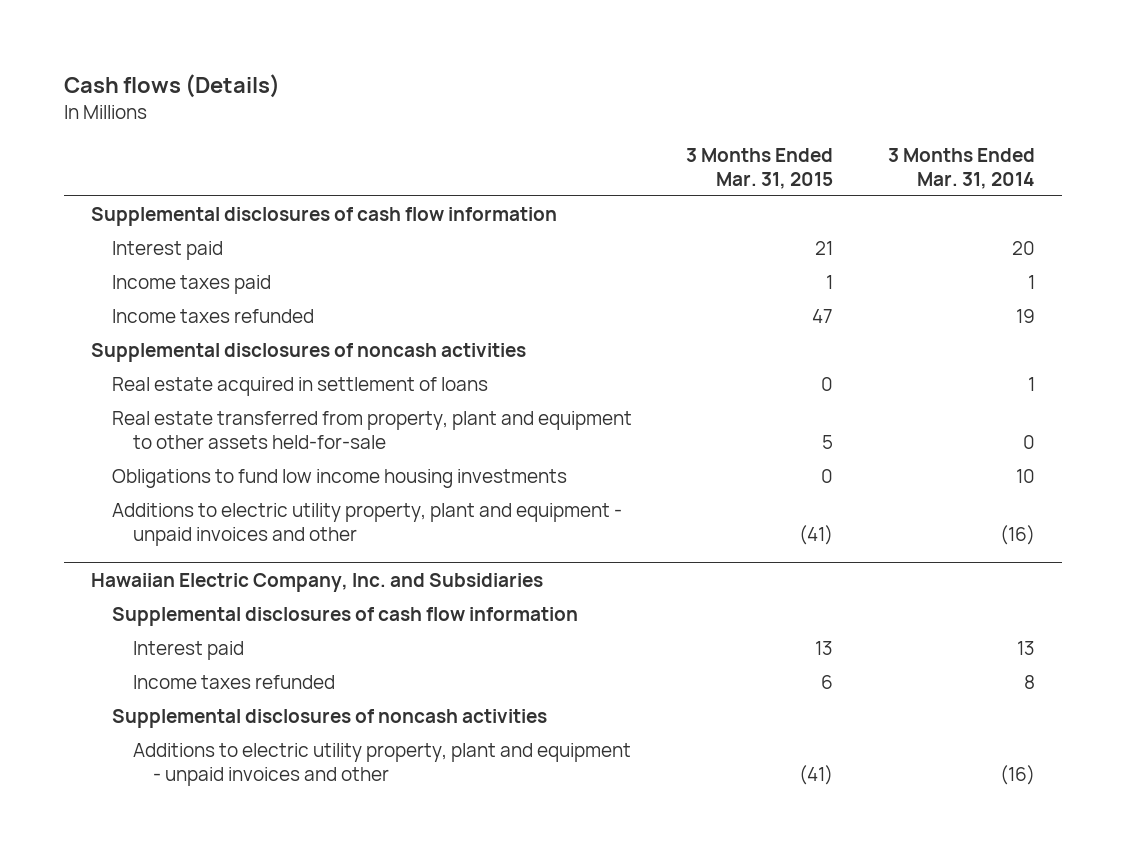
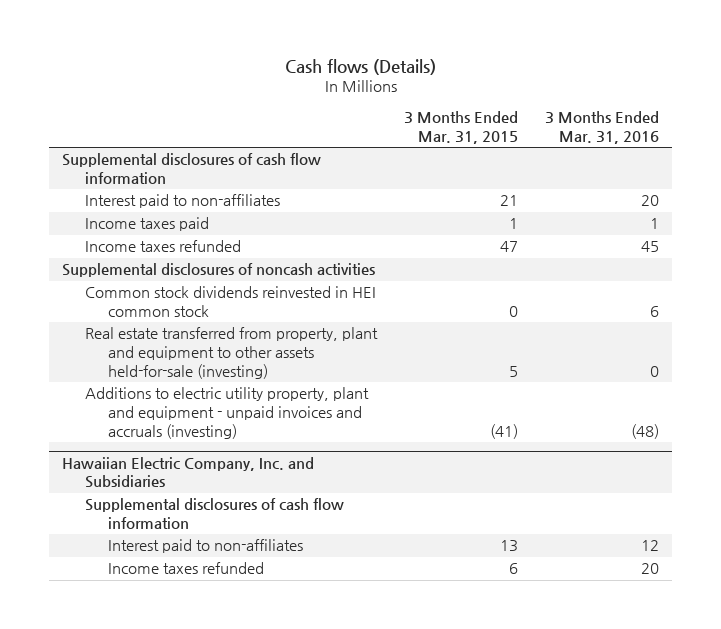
[888,148,1036,189] 3 Months Ended Mar. 31, 2014 -> none
none -> [544,111,659,145] 3 Months Ended Mar. 31, 2016
[111,240,223,260] Interest paid -> [85,194,281,209] Interest paid to non-affiliates
[111,376,488,396] Real estate acquired in settlement of loans -> none
[111,468,567,488] Obligations to fund low income housing investments -> none
none -> [85,286,377,318] Common stock dividends reinvested in HEI common stock
[111,410,632,449] Real estate transferred from property, plant and equipment to other assets held-for-sale -> [85,327,379,379] Real estate transferred from property, plant and equipment to other assets held-for-sale (investing)
[111,502,622,546] Additions to electric utility property, plant and equipment - unpaid invoices and other -> [85,387,370,439] Additions to electric utility property, plant and equipment - unpaid invoices and accruals (investing)
[132,640,244,660] Interest paid -> [107,539,303,554] Interest paid to non-affiliates
[111,708,547,728] Supplemental disclosures of noncash activities -> none
[132,742,631,786] Additions to electric utility property, plant and equipment - unpaid invoices and other -> none

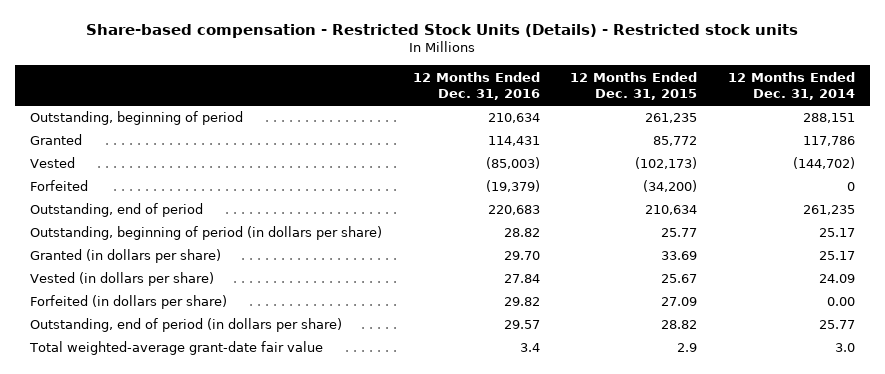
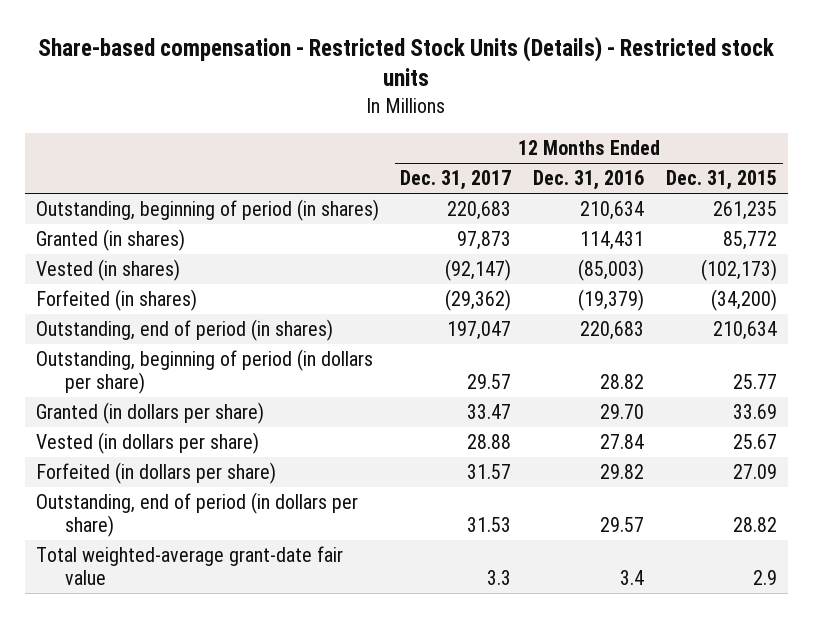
[727,71,855,101] 12 Months Ended Dec. 31, 2014 -> none
none -> [400,170,512,191] Dec. 31, 2017
[30,111,244,126] Outstanding, beginning of period -> [35,199,379,222] Outstanding, beginning of period (in shares)
[30,134,83,146] Granted -> [35,229,185,252] Granted (in shares)
[30,157,76,169] Vested -> [35,259,180,282] Vested (in shares)
[30,180,89,192] Forfeited -> [35,289,197,312] Forfeited (in shares)
[30,203,204,218] Outstanding, end of period -> [35,319,333,342] Outstanding, end of period (in shares)

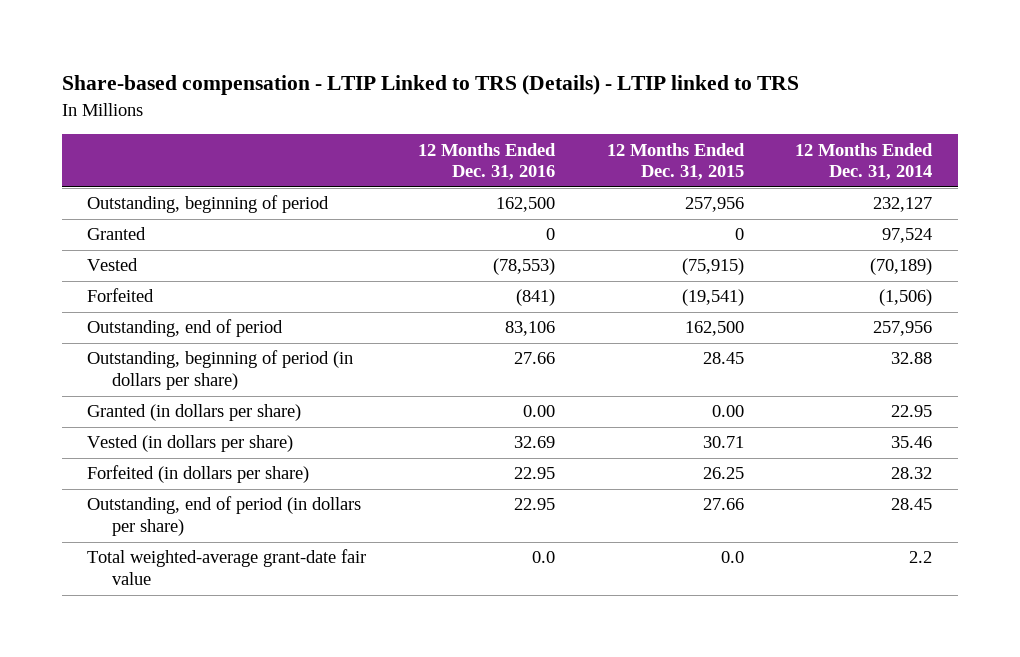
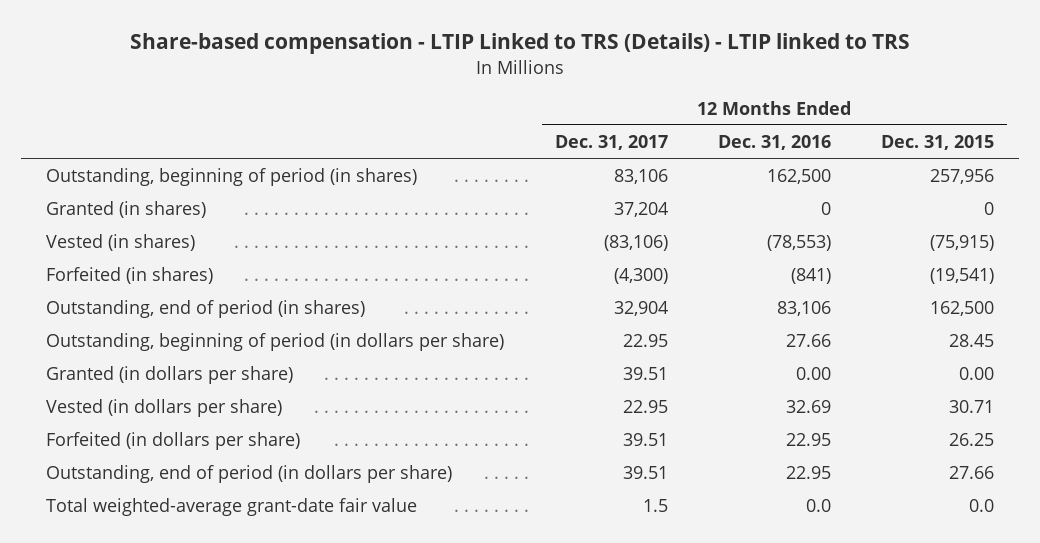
[795,142,934,181] 12 Months Ended Dec. 31, 2014 -> none
none -> [554,134,668,150] Dec. 31, 2017
[87,195,330,214] Outstanding, beginning of period -> [46,168,418,187] Outstanding, beginning of period (in shares)
[87,227,147,241] Granted -> [46,201,207,219] Granted (in shares)
[87,258,139,272] Vested -> [46,234,196,252] Vested (in shares)
[87,288,155,303] Forfeited -> [46,267,214,285] Forfeited (in shares)
[87,319,284,338] Outstanding, end of period -> [46,300,366,319] Outstanding, end of period (in shares)

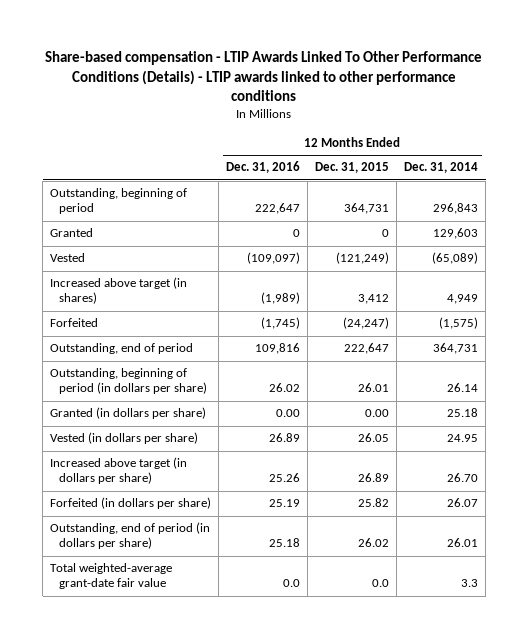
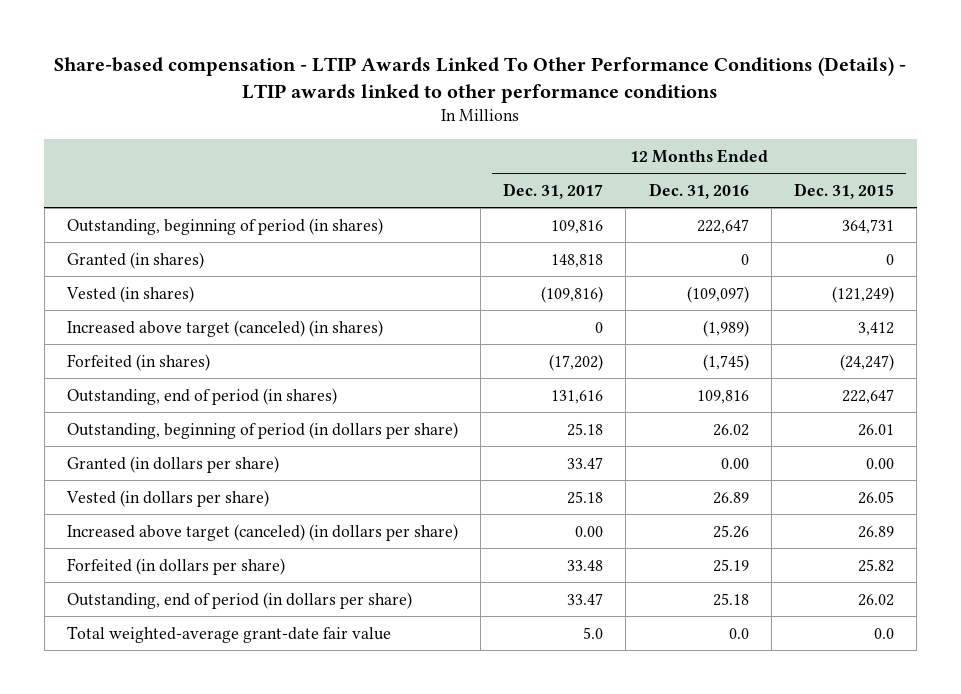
[404,162,479,174] Dec. 31, 2014 -> none
none -> [503,182,604,199] Dec. 31, 2017
[50,188,188,215] Outstanding, beginning of period -> [66,217,383,235] Outstanding, beginning of period (in shares)
[50,228,94,238] Granted -> [66,251,204,269] Granted (in shares)
[50,253,86,263] Vested -> [65,285,194,303] Vested (in shares)
[50,277,188,305] Increased above target (in shares) -> [66,319,383,337] Increased above target (canceled) (in shares)
[50,318,99,328] Forfeited -> [66,353,210,371] Forfeited (in shares)
[50,343,194,355] Outstanding, end of period -> [66,387,337,405] Outstanding, end of period (in shares)
[50,457,188,485] Increased above target (in dollars per share) -> [66,523,458,541] Increased above target (canceled) (in dollars per share)

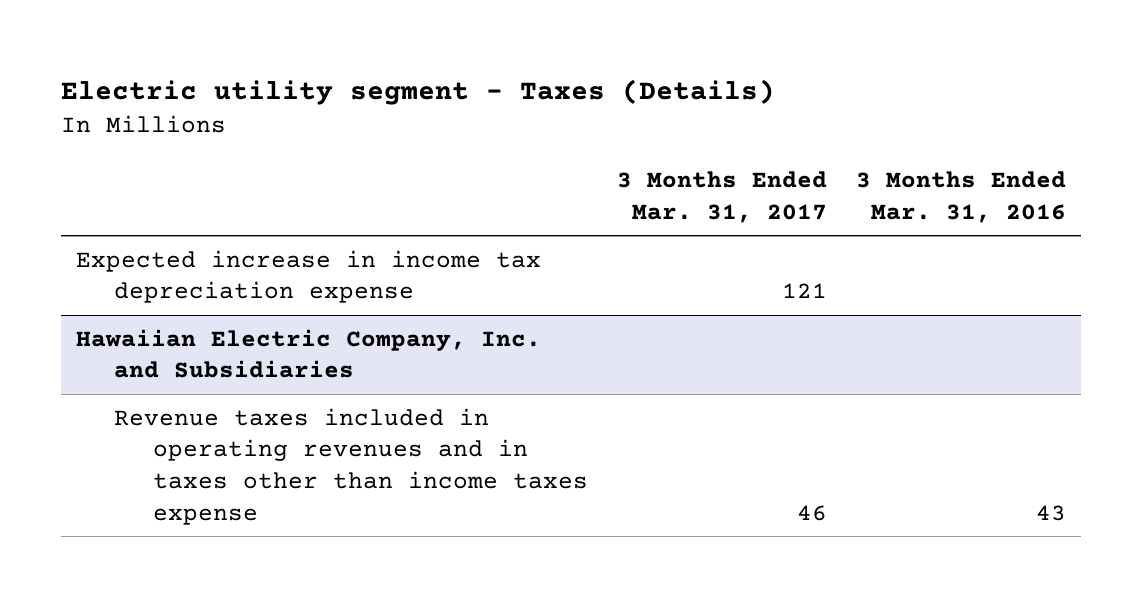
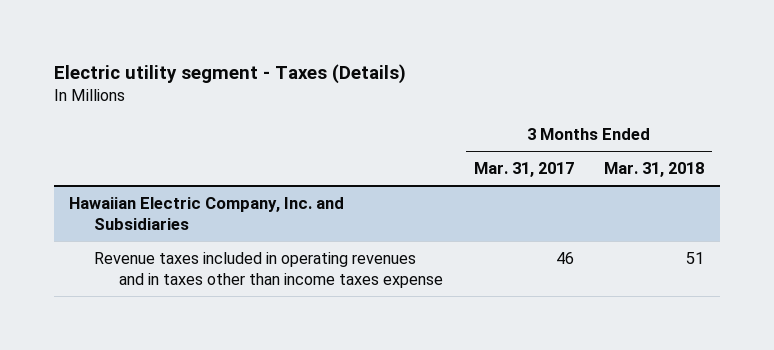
[856,171,1067,223] 3 Months Ended Mar. 31, 2016 -> none
none -> [604,162,705,178] Mar. 31, 2018
[75,249,541,304] Expected increase in income tax depreciation expense -> none

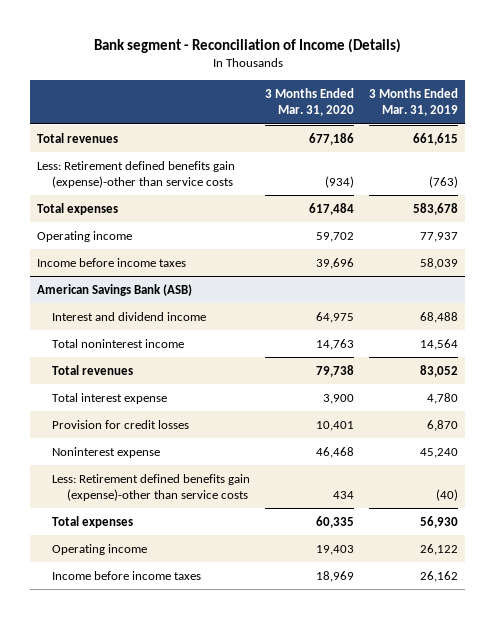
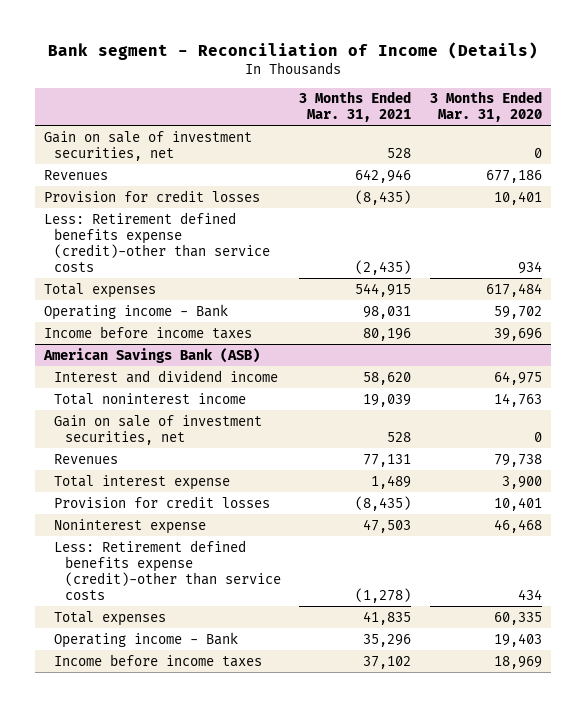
[368,87,458,117] 3 Months Ended Mar. 31, 2019 -> none
none -> [299,91,412,123] 3 Months Ended Mar. 31, 2021
none -> [43,130,252,161] Gain on sale of investment securities, net
[37,132,119,143] Total revenues -> [43,169,108,180] Revenues
none -> [43,189,260,202] Provision for credit losses
[37,160,236,189] Less: Retirement defined benefits gain (expense)-other than service costs -> [43,211,271,273] Less: Retirement defined benefits expense (credit)-other than service costs
[324,176,354,189] (934) -> [517,261,542,275] 934
[37,230,133,242] Operating income -> [43,303,228,320] Operating income - Bank
none -> [54,414,263,445] Gain on sale of investment securities, net
[52,364,134,375] Total revenues -> [54,453,119,464] Revenues
[52,473,251,502] Less: Retirement defined benefits gain (expense)-other than service costs -> [54,539,281,601] Less: Retirement defined benefits expense (credit)-other than service costs
[52,543,148,555] Operating income -> [54,631,239,648] Operating income - Bank

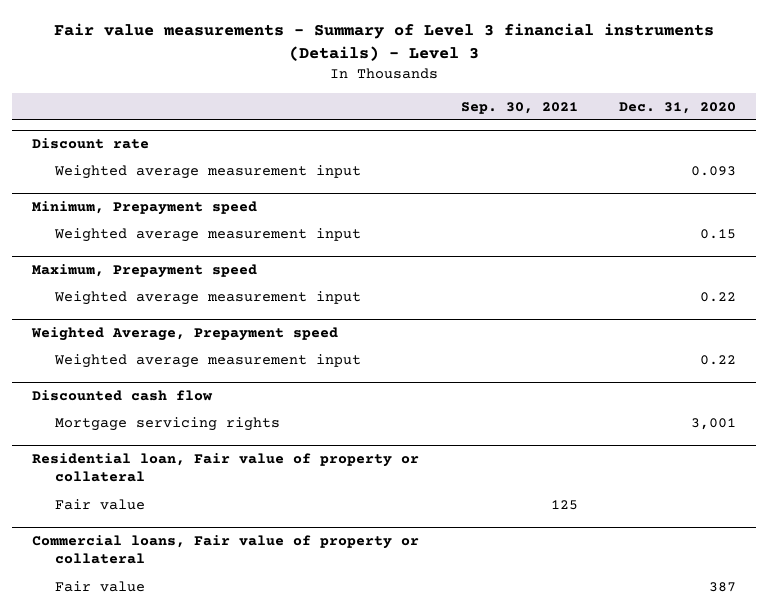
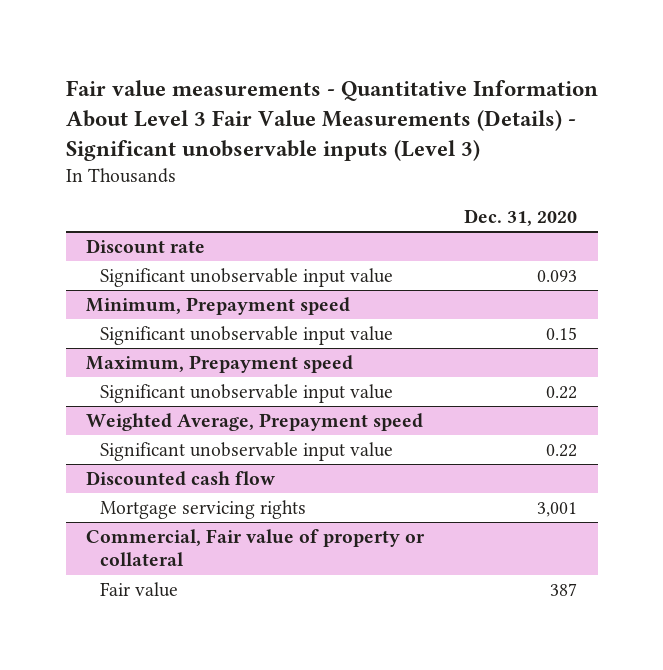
[54,22,715,61] Fair value measurements - Summary of Level 3 financial instruments (Details) - Level 3 -> [65,79,598,162] Fair value measurements - Quantitative Information About Level 3 Fair Value Measurements (Details) - Significant unobservable inputs (Level 3)
[460,101,578,114] Sep. 30, 2021 -> none
[54,164,362,179] Weighted average measurement input -> [100,268,394,288] Significant unobservable input value
[54,227,362,242] Weighted average measurement input -> [100,326,394,346] Significant unobservable input value
[54,290,362,305] Weighted average measurement input -> [100,384,394,404] Significant unobservable input value
[54,353,362,368] Weighted average measurement input -> [100,442,394,462] Significant unobservable input value
[32,452,420,483] Residential loan, Fair value of property or collateral -> none
[55,498,146,510] Fair value -> none
[32,534,420,565] Commercial loans, Fair value of property or collateral -> [85,529,425,567] Commercial, Fair value of property or collateral

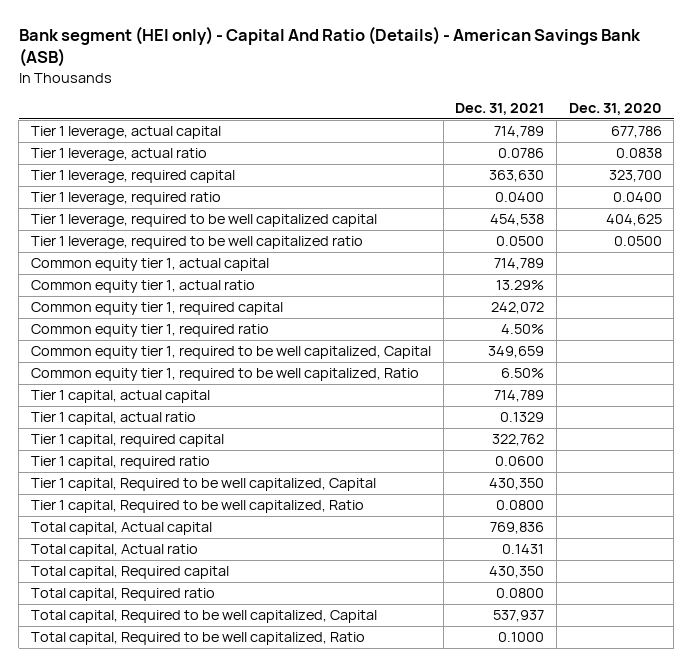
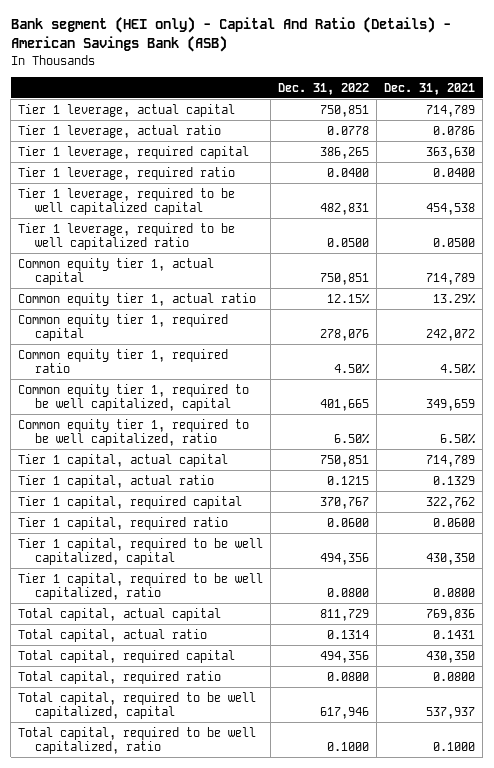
[568,103,662,116] Dec. 31, 2020 -> none
none -> [278,82,370,95] Dec. 31, 2022
[30,346,431,360] Common equity tier 1, required to be well capitalized, Capital -> [18,383,250,411] Common equity tier 1, required to be well capitalized, capital
[30,368,419,382] Common equity tier 1, required to be well capitalized, Ratio -> [18,418,250,446] Common equity tier 1, required to be well capitalized, ratio
[30,478,376,492] Tier 1 capital, Required to be well capitalized, Capital -> [18,537,264,565] Tier 1 capital, required to be well capitalized, capital
[30,500,364,514] Tier 1 capital, Required to be well capitalized, Ratio -> [18,572,264,600] Tier 1 capital, required to be well capitalized, ratio
[30,522,212,536] Total capital, Actual capital -> [18,607,222,621] Total capital, actual capital
[30,544,198,558] Total capital, Actual ratio -> [18,628,208,642] Total capital, actual ratio
[30,566,229,580] Total capital, Required capital -> [18,649,236,663] Total capital, required capital
[30,588,215,602] Total capital, Required ratio -> [18,670,222,684] Total capital, required ratio
[30,610,377,624] Total capital, Required to be well capitalized, Capital -> [18,691,257,719] Total capital, required to be well capitalized, capital
[30,632,365,646] Total capital, Required to be well capitalized, Ratio -> [18,726,257,754] Total capital, required to be well capitalized, ratio

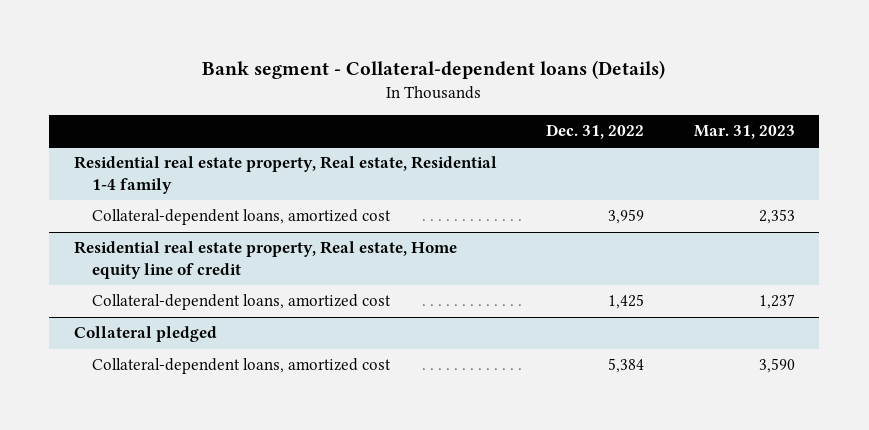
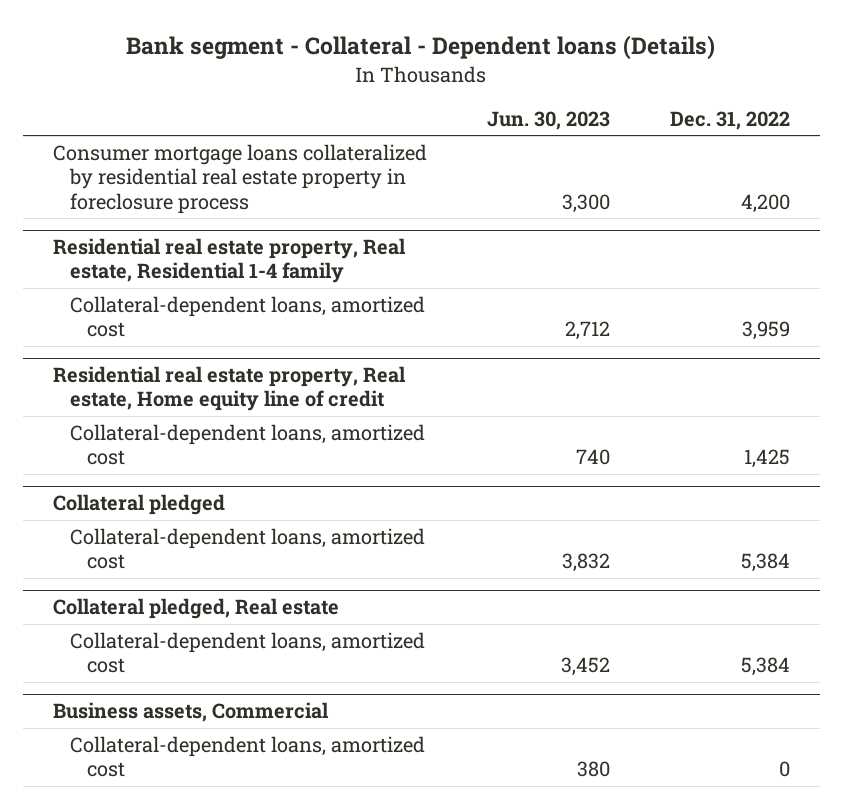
[202,60,666,80] Bank segment - Collateral-dependent loans (Details) -> [126,35,716,61] Bank segment - Collateral - Dependent loans (Details)
[693,125,795,140] Mar. 31, 2023 -> none
none -> [486,110,610,130] Jun. 30, 2023
none -> [53,144,428,214] Consumer mortgage loans collateralized by residential real estate property in foreclosure process
none -> [53,598,340,620] Collateral pledged, Real estate
none -> [70,632,426,674] Collateral-dependent loans, amortized cost
none -> [53,702,330,723] Business assets, Commercial
none -> [70,736,426,778] Collateral-dependent loans, amortized cost

